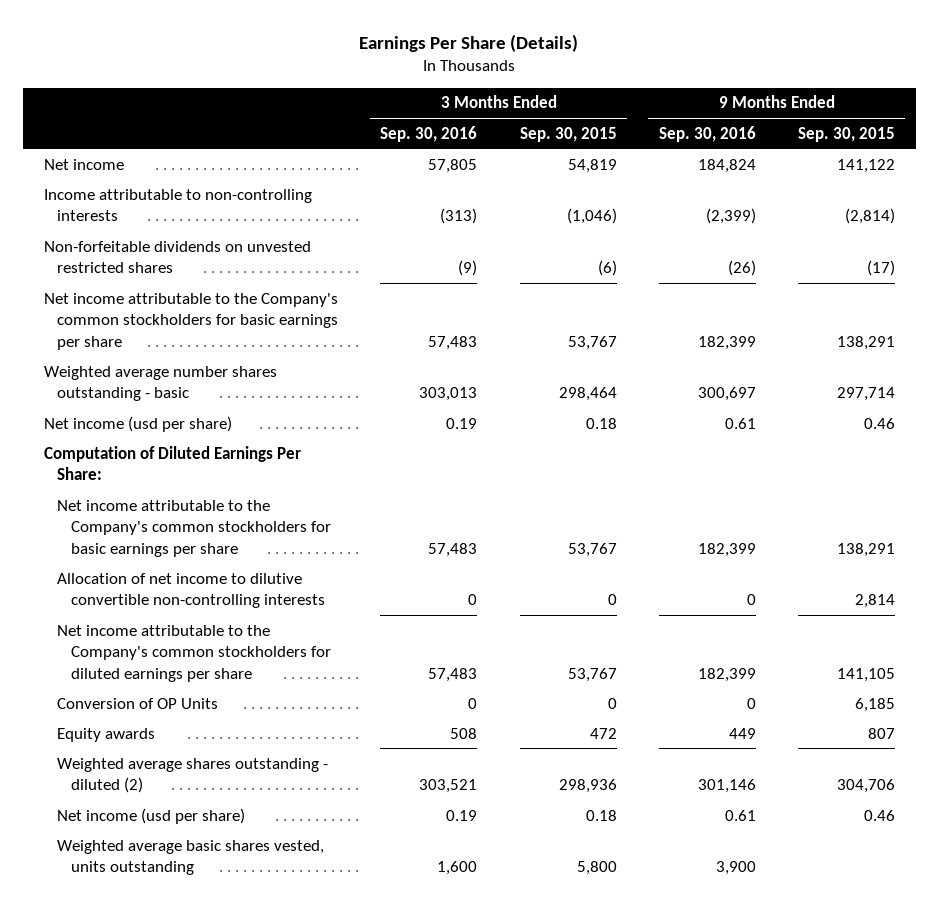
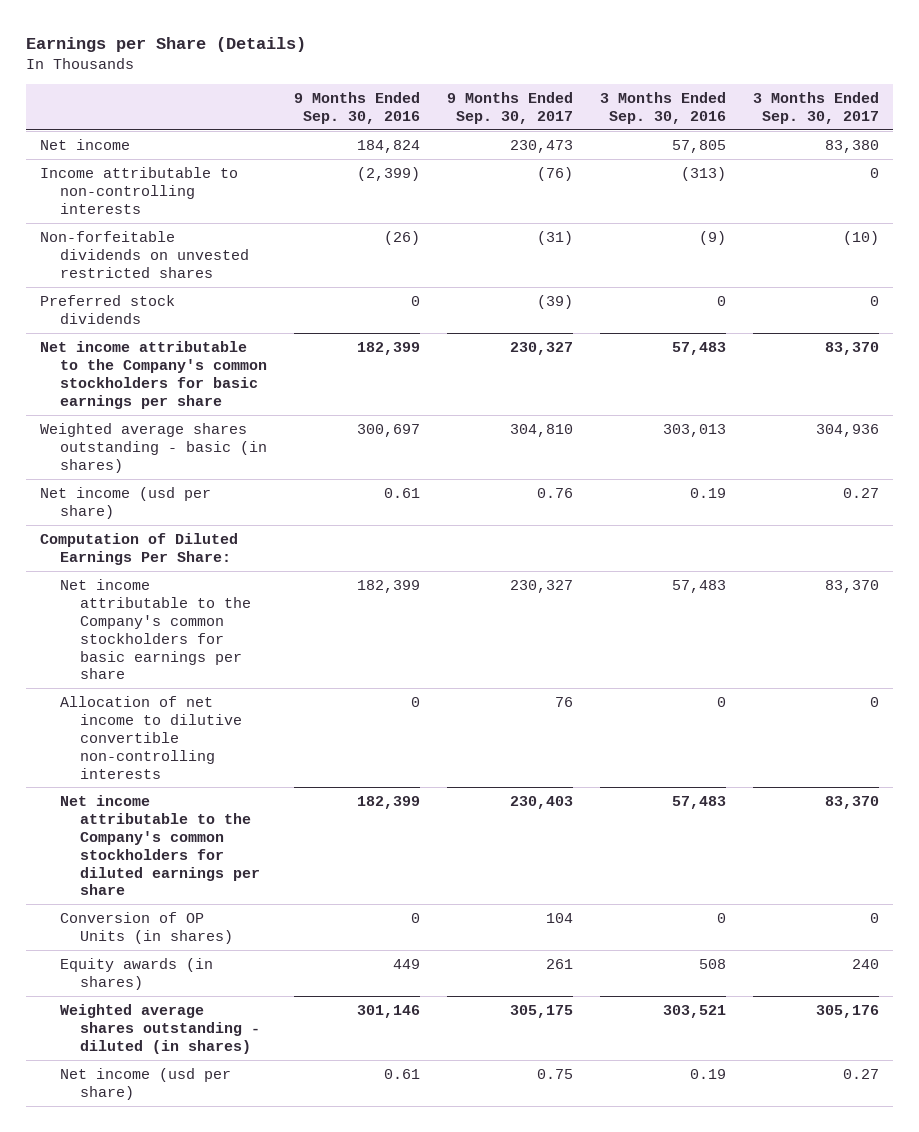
[359,33,579,52] Earnings Per Share (Details) -> [26,37,307,53] Earnings per Share (Details)
[519,126,617,142] Sep. 30, 2015 -> none
[797,126,895,142] Sep. 30, 2015 -> none
none -> [447,91,574,124] 9 Months Ended Sep. 30, 2017
none -> [753,91,880,124] 3 Months Ended Sep. 30, 2017
none -> [39,294,175,324] Preferred stock dividends
[43,365,277,402] Weighted average number shares outstanding - basic -> [39,422,267,473] Weighted average shares outstanding - basic (in shares)
[57,697,219,709] Conversion of OP Units -> [59,911,234,944] Conversion of OP Units (in shares)
[57,727,156,742] Equity awards -> [59,957,213,990] Equity awards (in shares)
[57,757,329,794] Weighted average shares outstanding - diluted (2) -> [59,1003,261,1054] Weighted average shares outstanding - diluted (in shares)
[57,839,325,876] Weighted average basic shares vested, units outstanding -> none

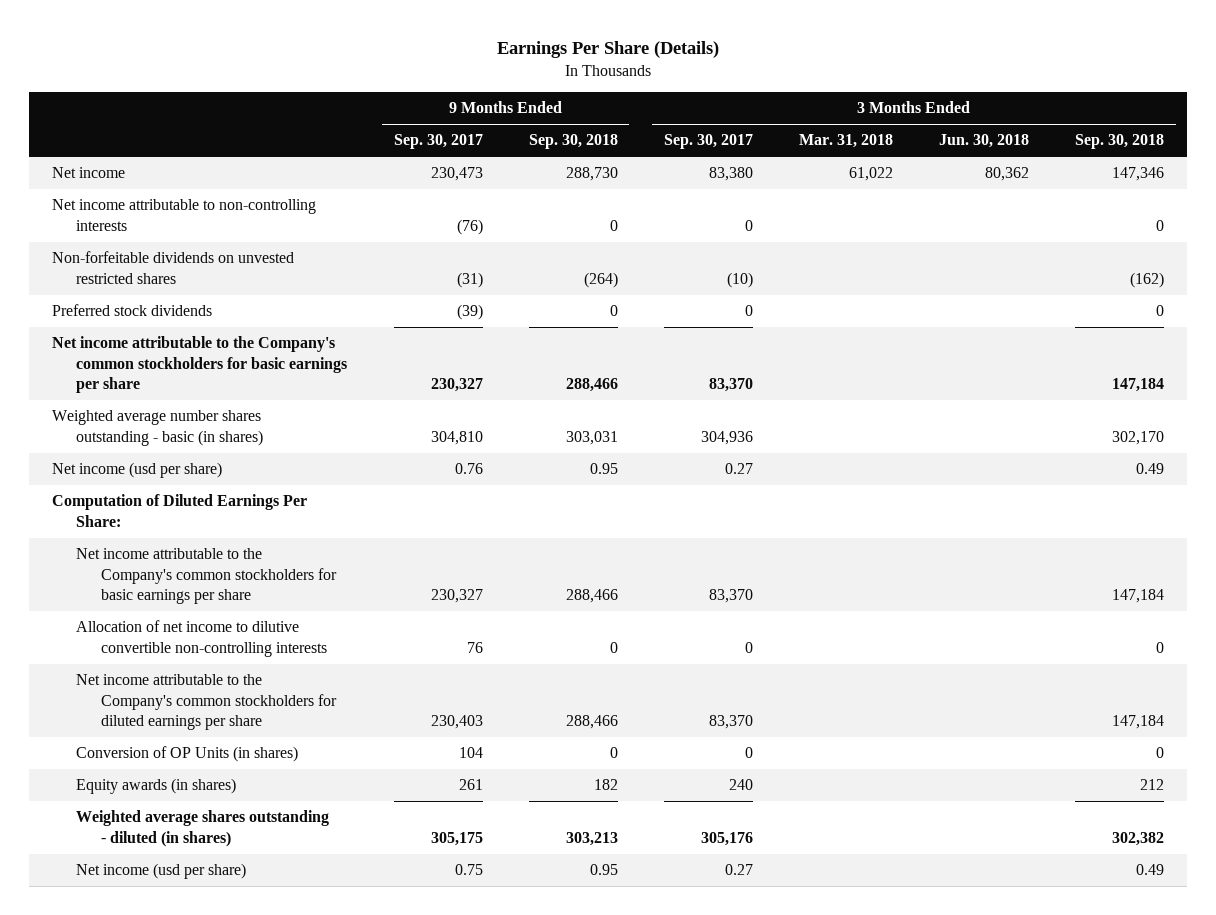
[26,37,307,53] Earnings per Share (Details) -> [496,40,719,58] Earnings Per Share (Details)
[293,91,420,124] 9 Months Ended Sep. 30, 2016 -> none
[600,91,727,124] 3 Months Ended Sep. 30, 2016 -> none
none -> [528,134,618,150] Sep. 30, 2018
none -> [798,134,893,149] Mar. 31, 2018
none -> [939,134,1030,149] Jun. 30, 2018
none -> [1075,134,1165,150] Sep. 30, 2018
[39,166,238,214] Income attributable to non-controlling interests -> [51,199,316,231] Net income attributable to non-controlling interests
[39,422,267,473] Weighted average shares outstanding - basic (in shares) -> [51,410,264,446] Weighted average number shares outstanding - basic (in shares)

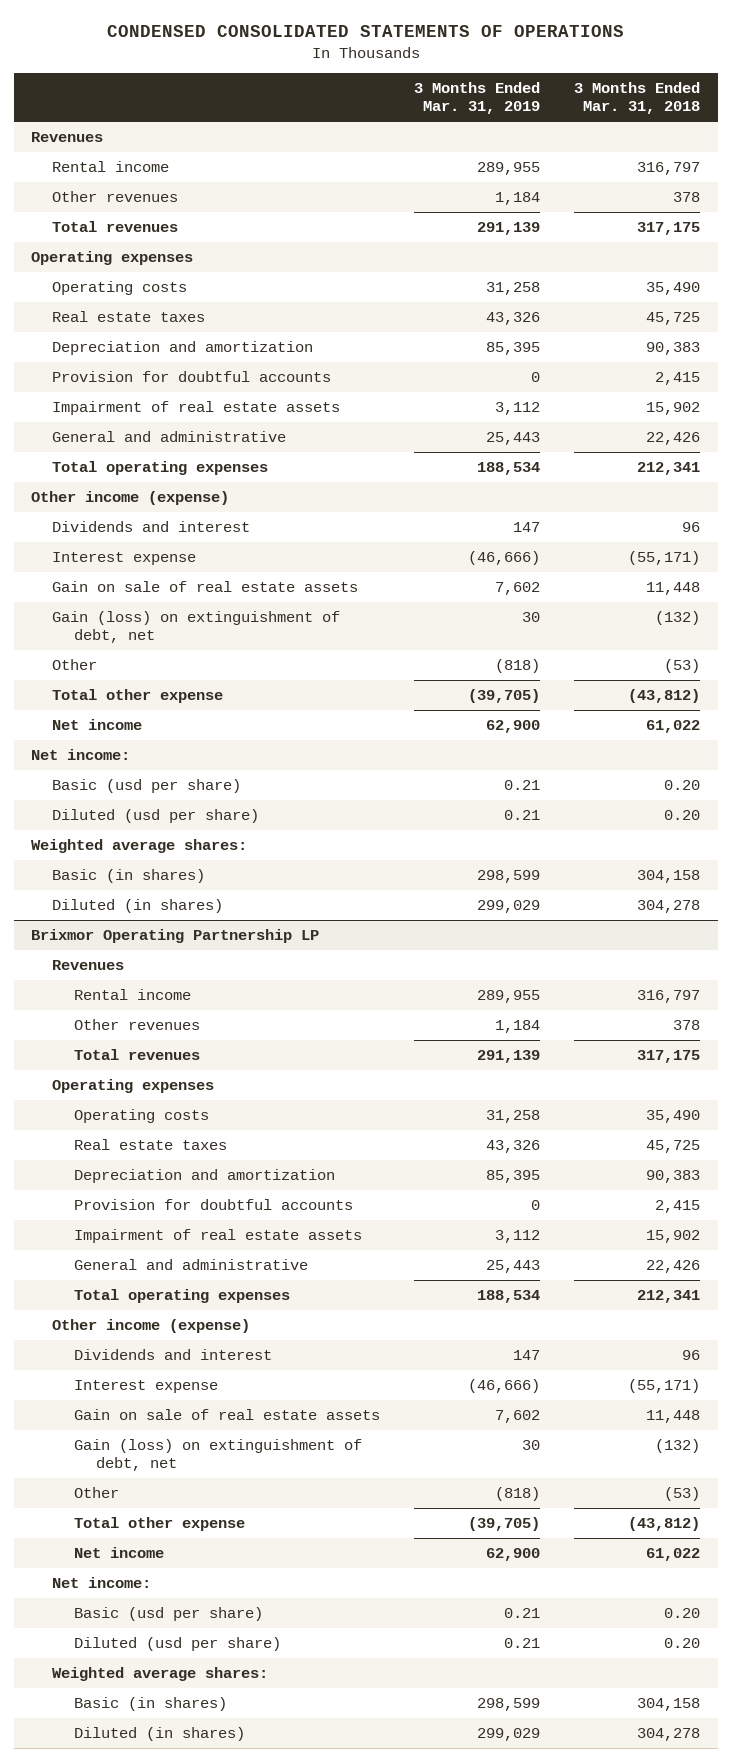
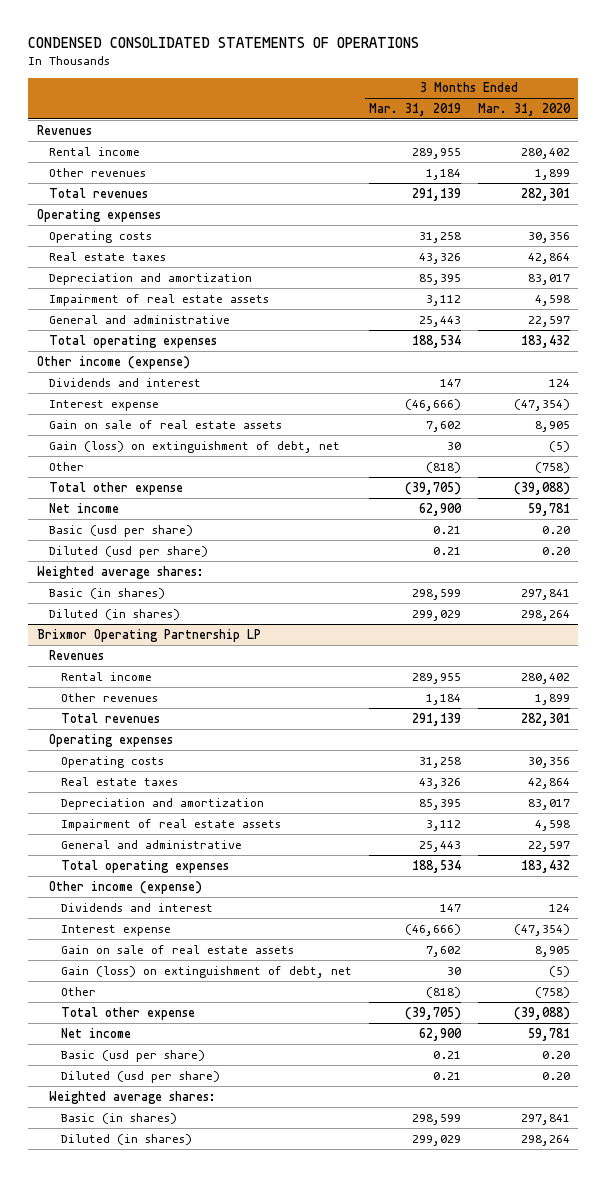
[574,82,701,115] 3 Months Ended Mar. 31, 2018 -> none
none -> [477,103,571,117] Mar. 31, 2020
[52,370,332,382] Provision for doubtful accounts -> none
[30,748,130,760] Net income: -> none
[74,1198,354,1210] Provision for doubtful accounts -> none
[52,1576,152,1588] Net income: -> none

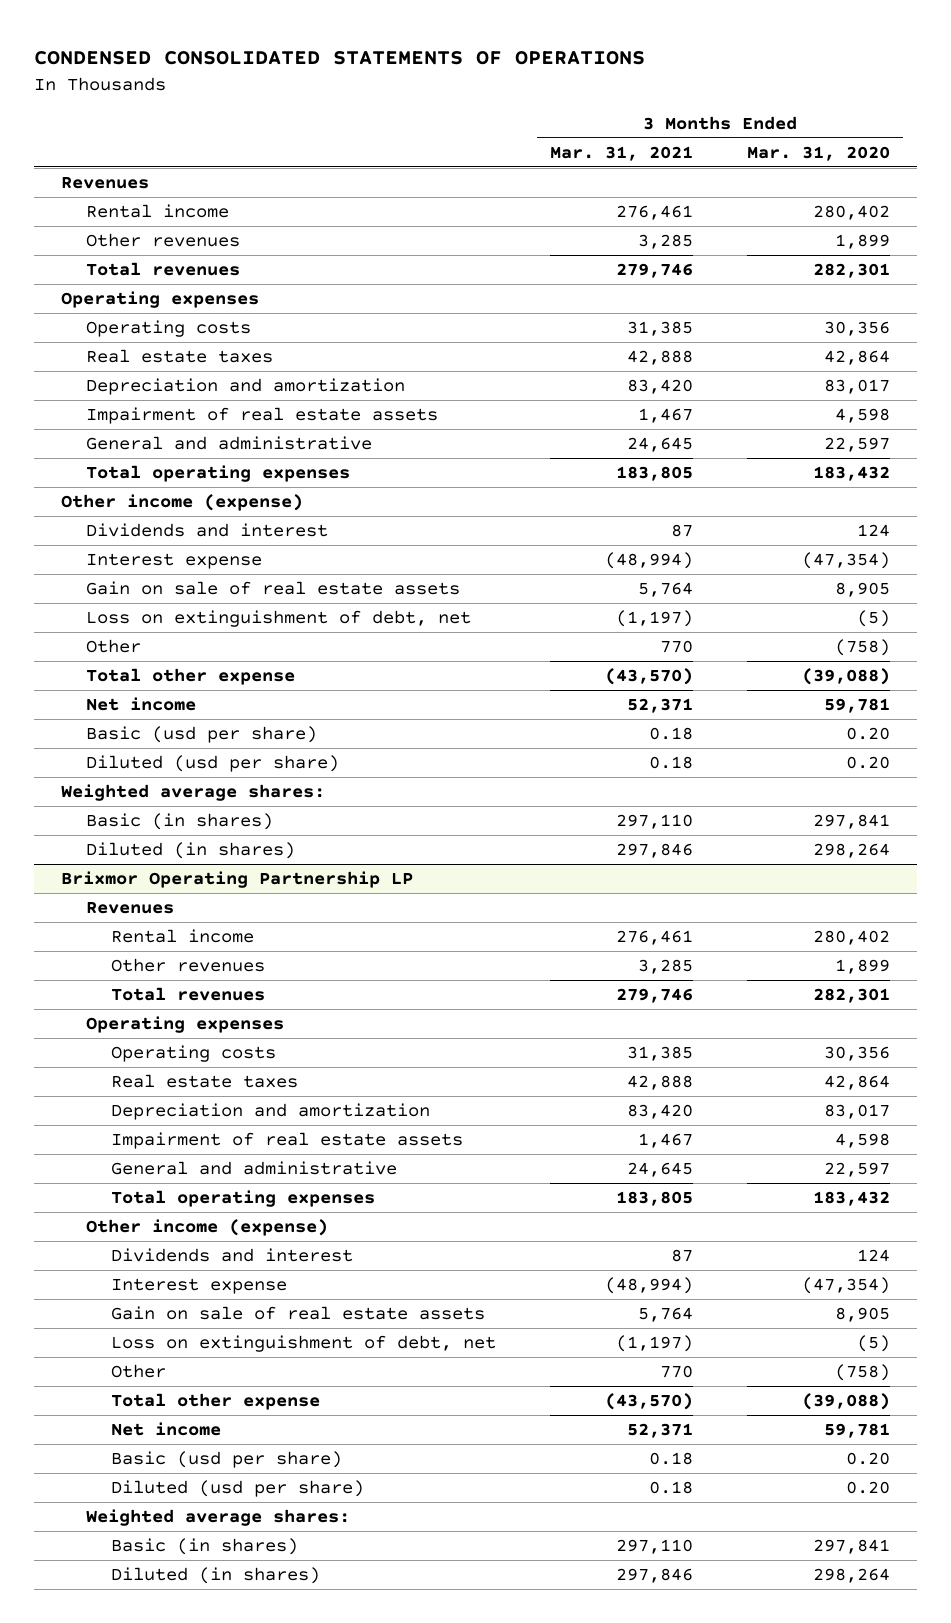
[368,103,461,117] Mar. 31, 2019 -> none
none -> [550,146,694,162] Mar. 31, 2021
[48,440,340,453] Gain (loss) on extinguishment of debt, net -> [86,610,472,628] Loss on extinguishment of debt, net
[61,965,353,978] Gain (loss) on extinguishment of debt, net -> [111,1335,497,1353] Loss on extinguishment of debt, net

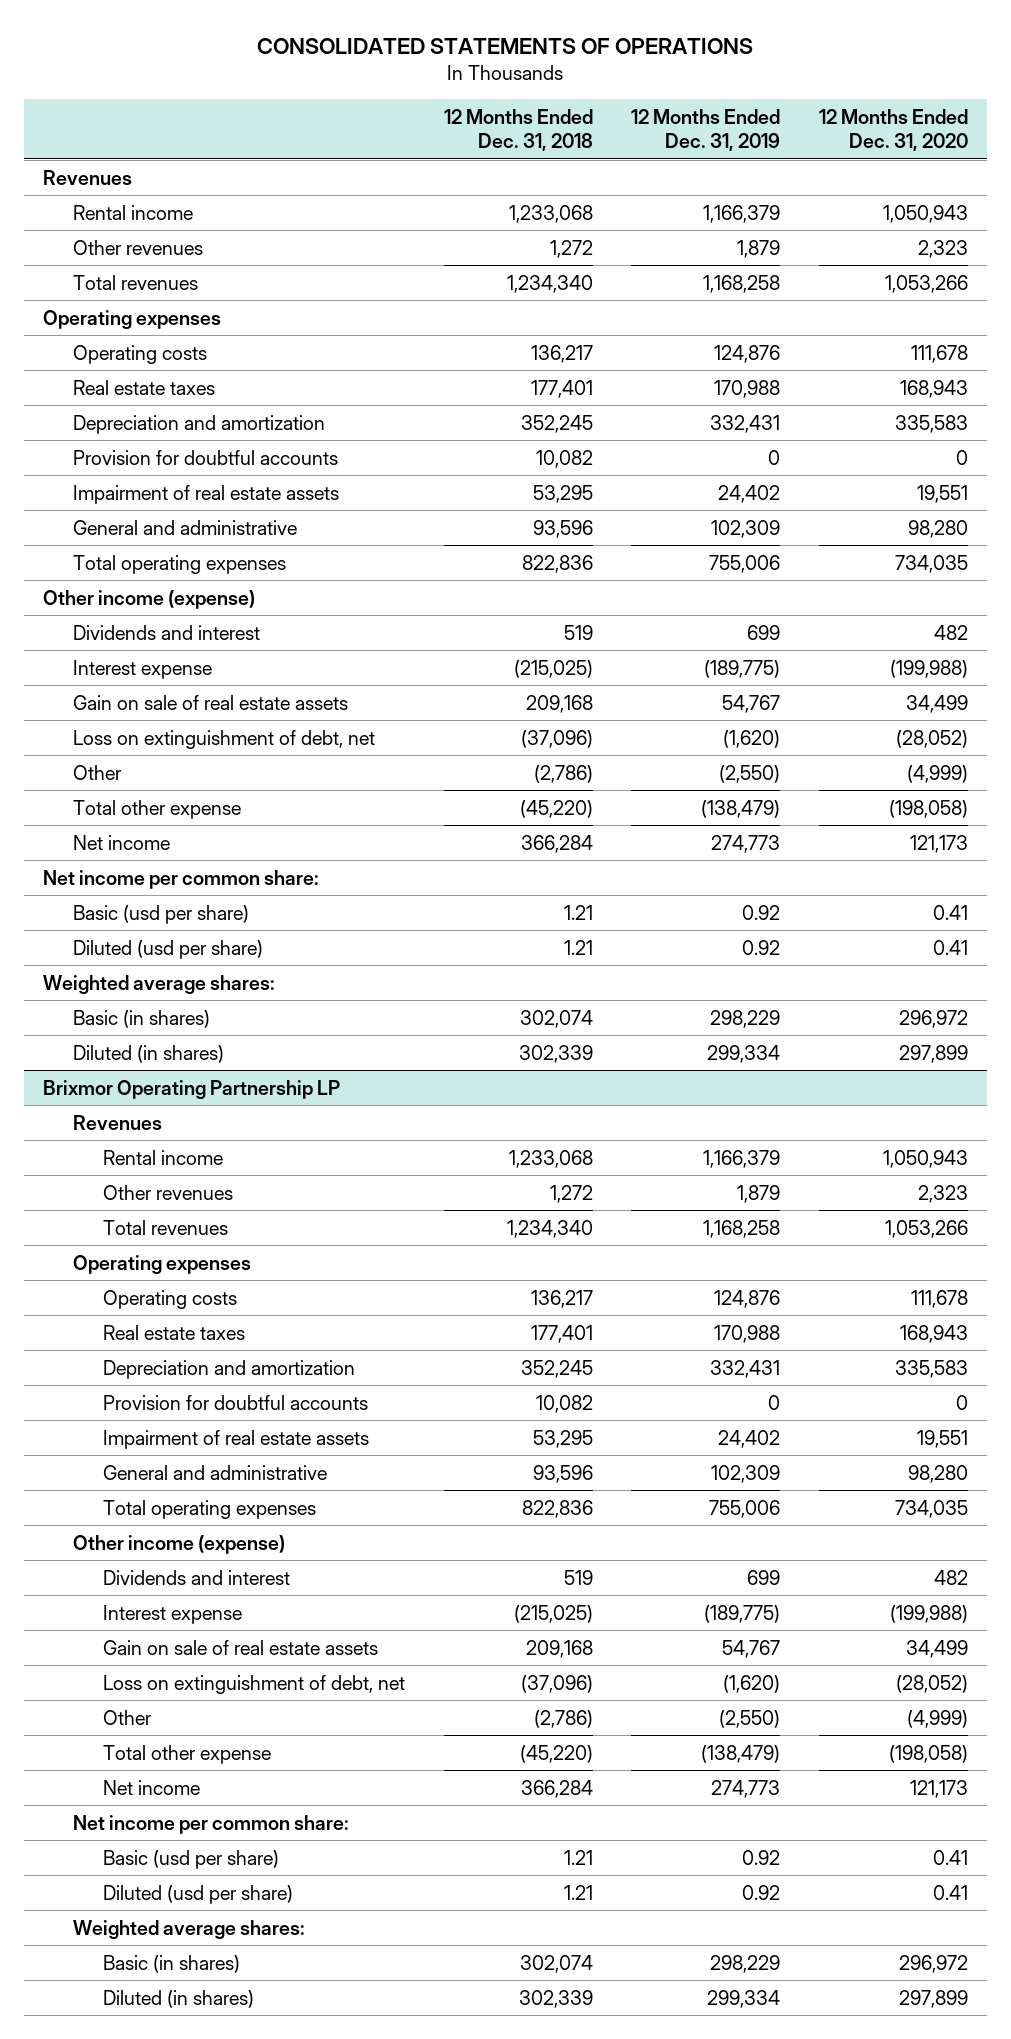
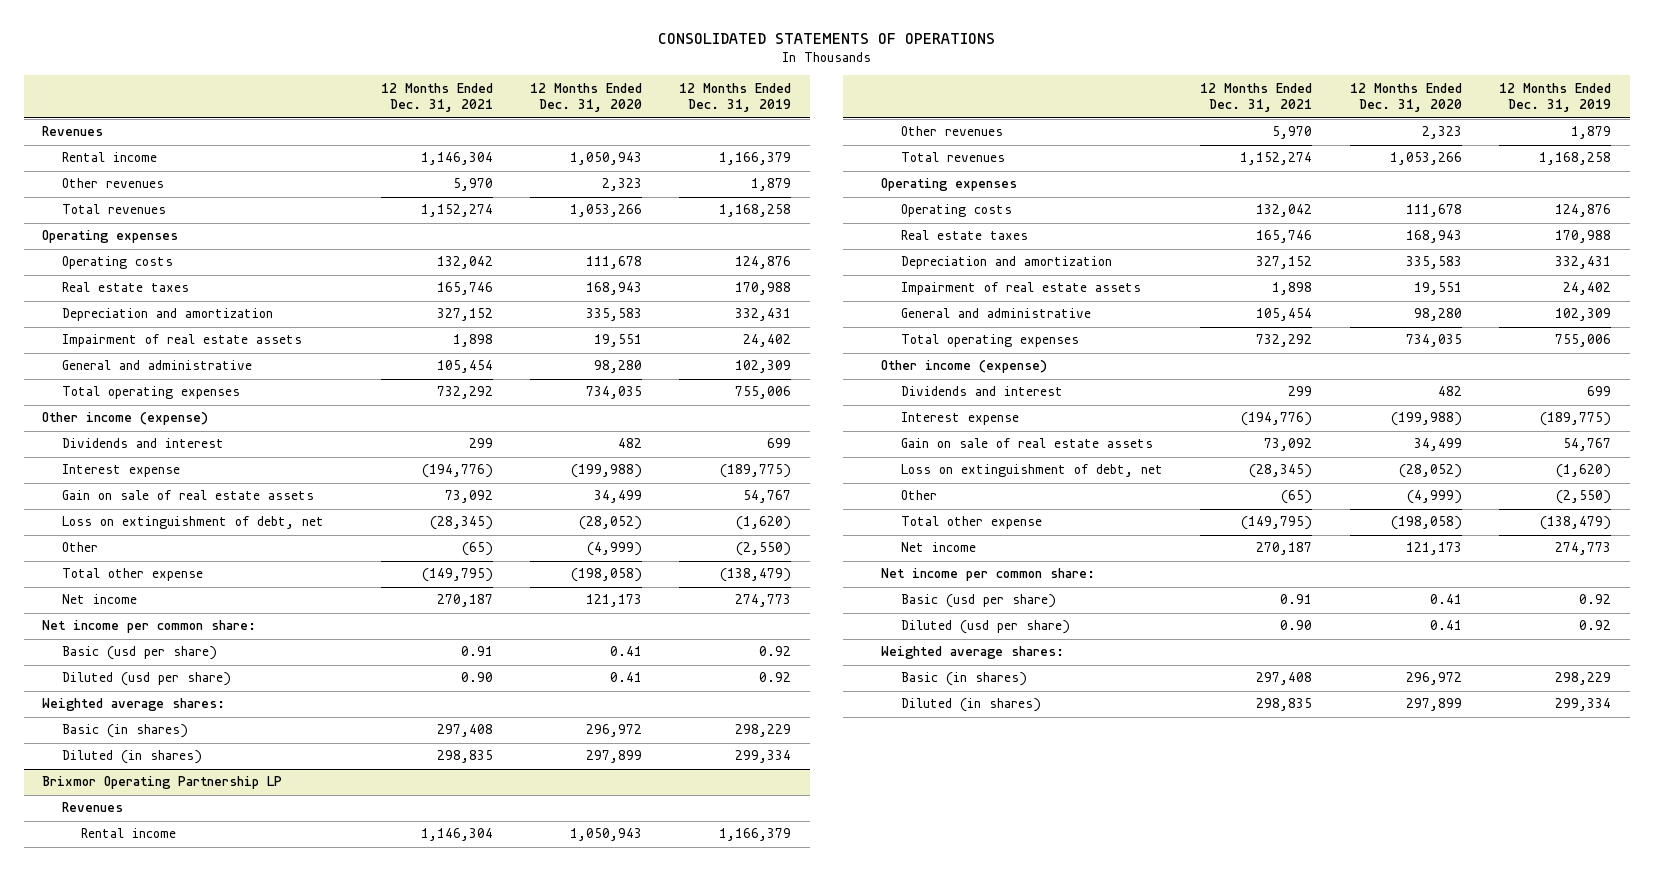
[443,108,593,152] 12 Months Ended Dec. 31, 2018 -> none
none -> [380,82,493,113] 12 Months Ended Dec. 31, 2021
[73,449,339,465] Provision for doubtful accounts -> none
[103,1394,369,1410] Provision for doubtful accounts -> none

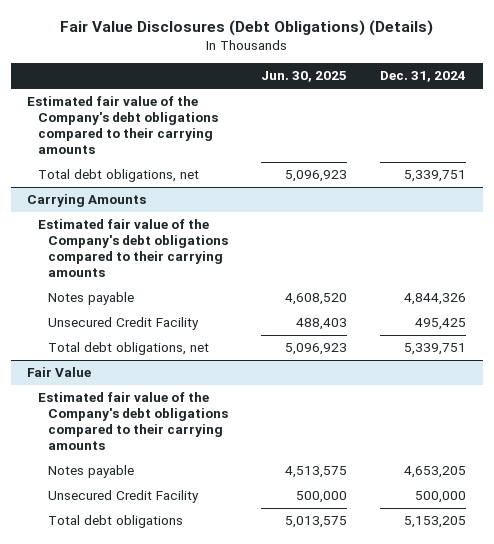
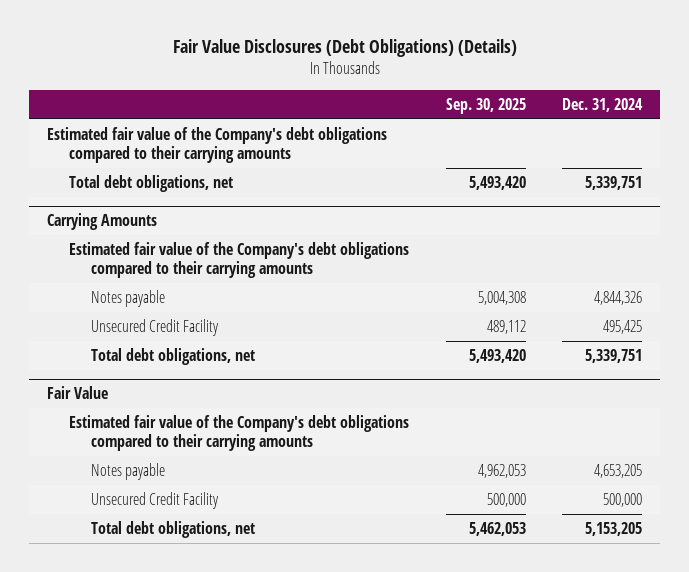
[261,71,348,83] Jun. 30, 2025 -> none
none -> [445,97,526,114] Sep. 30, 2025
[48,515,184,529] Total debt obligations -> [91,521,256,539] Total debt obligations, net

